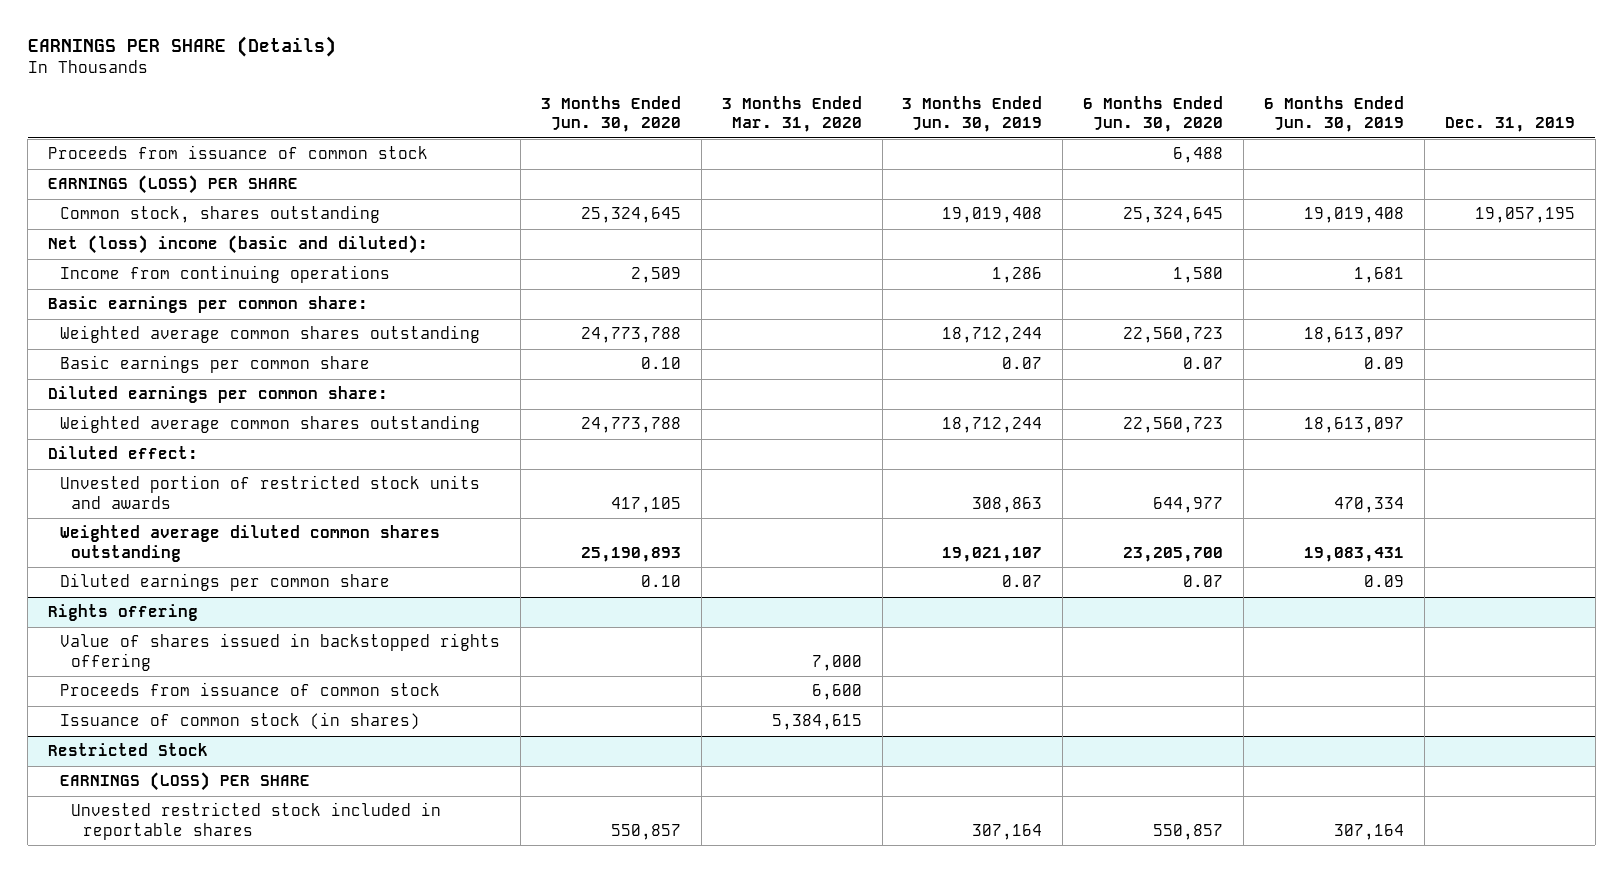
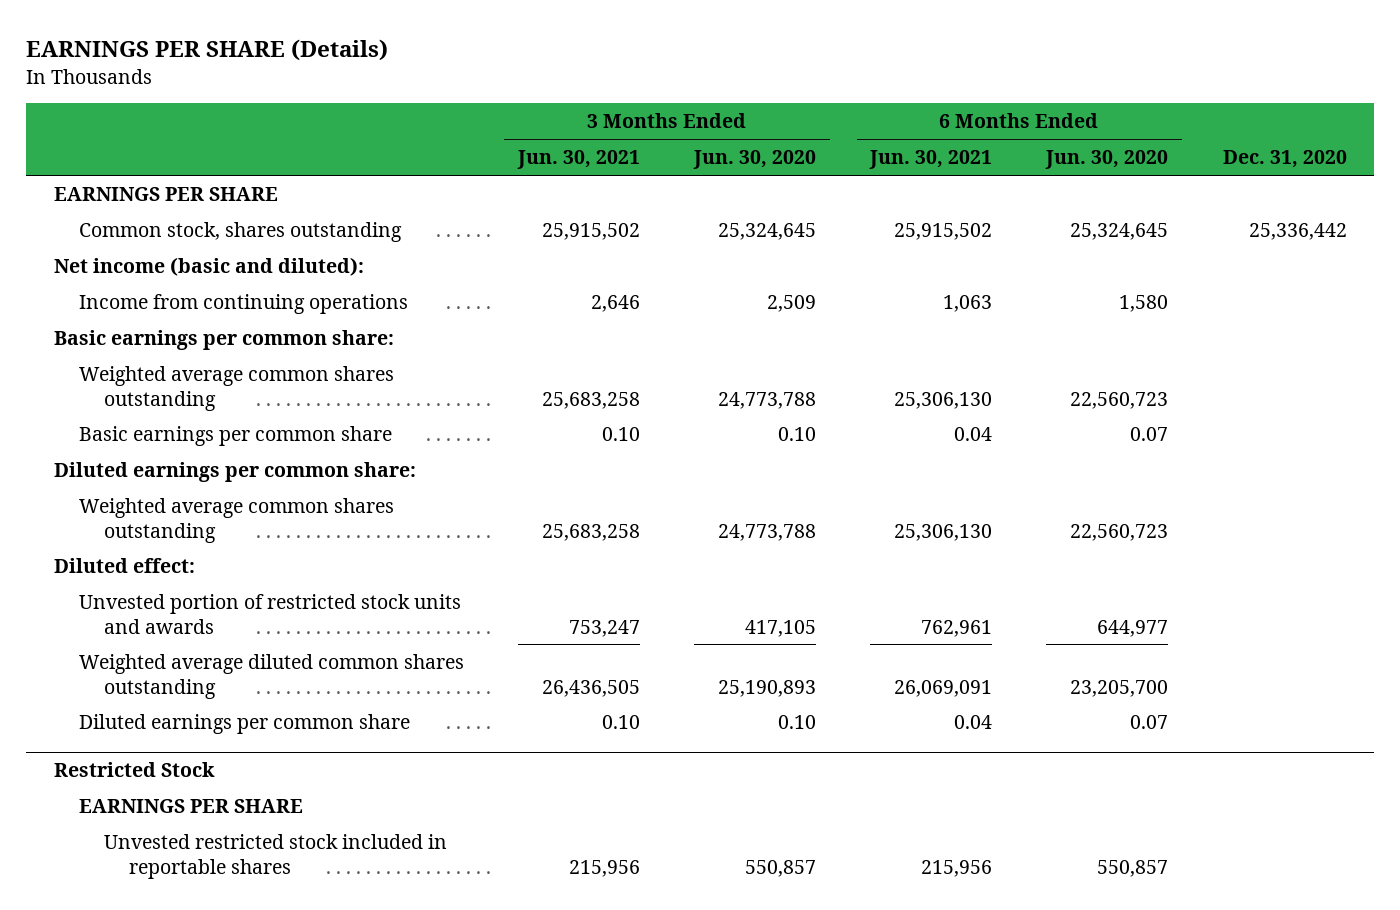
[721,96,862,133] 3 Months Ended Mar. 31, 2020 -> none
[902,96,1043,133] 3 Months Ended Jun. 30, 2019 -> none
[1264,96,1405,133] 6 Months Ended Jun. 30, 2019 -> none
[1445,117,1576,133] Dec. 31, 2019 -> none
none -> [516,150,640,170] Jun. 30, 2021
none -> [869,150,993,170] Jun. 30, 2021
none -> [1222,150,1347,169] Dec. 31, 2020
[48,145,429,160] Proceeds from issuance of common stock -> none
[48,175,299,195] EARNINGS (LOSS) PER SHARE -> [53,187,278,202] EARNINGS PER SHARE
[48,235,429,255] Net (loss) income (basic and diluted): -> [53,257,364,277] Net income (basic and diluted):
[48,604,199,622] Rights offering -> none
[59,633,500,671] Value of shares issued in backstopped rights offering -> none
[59,682,440,697] Proceeds from issuance of common stock -> none
[59,712,420,731] Issuance of common stock (in shares) -> none
[59,772,310,792] EARNINGS (LOSS) PER SHARE -> [78,799,303,814] EARNINGS PER SHARE

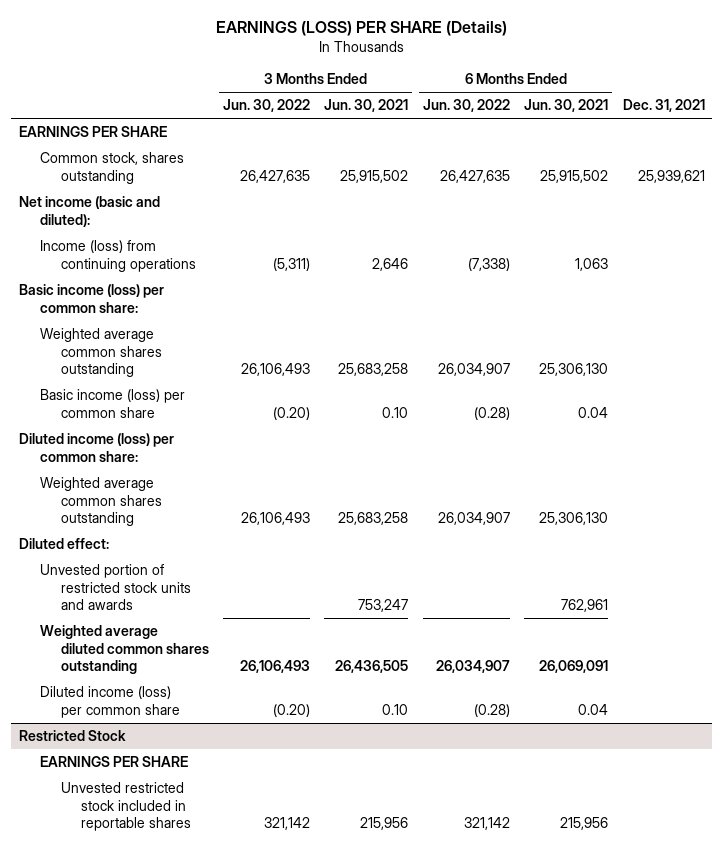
[26,39,389,62] EARNINGS PER SHARE (Details) -> [215,20,507,36] EARNINGS (LOSS) PER SHARE (Details)
[693,150,817,170] Jun. 30, 2020 -> none
[1045,150,1169,170] Jun. 30, 2020 -> none
[1222,150,1347,169] Dec. 31, 2020 -> none
none -> [222,99,310,113] Jun. 30, 2022
none -> [422,99,510,113] Jun. 30, 2022
none -> [622,99,705,113] Dec. 31, 2021
[78,294,408,315] Income from continuing operations -> [39,240,196,272] Income (loss) from continuing operations
[53,330,394,351] Basic earnings per common share: -> [18,284,164,313] Basic income (loss) per common share:
[78,426,392,447] Basic earnings per common share -> [39,389,185,418] Basic income (loss) per common share
[53,462,416,483] Diluted earnings per common share: -> [18,433,174,462] Diluted income (loss) per common share:
[78,714,410,735] Diluted earnings per common share -> [39,686,180,718] Diluted income (loss) per common share

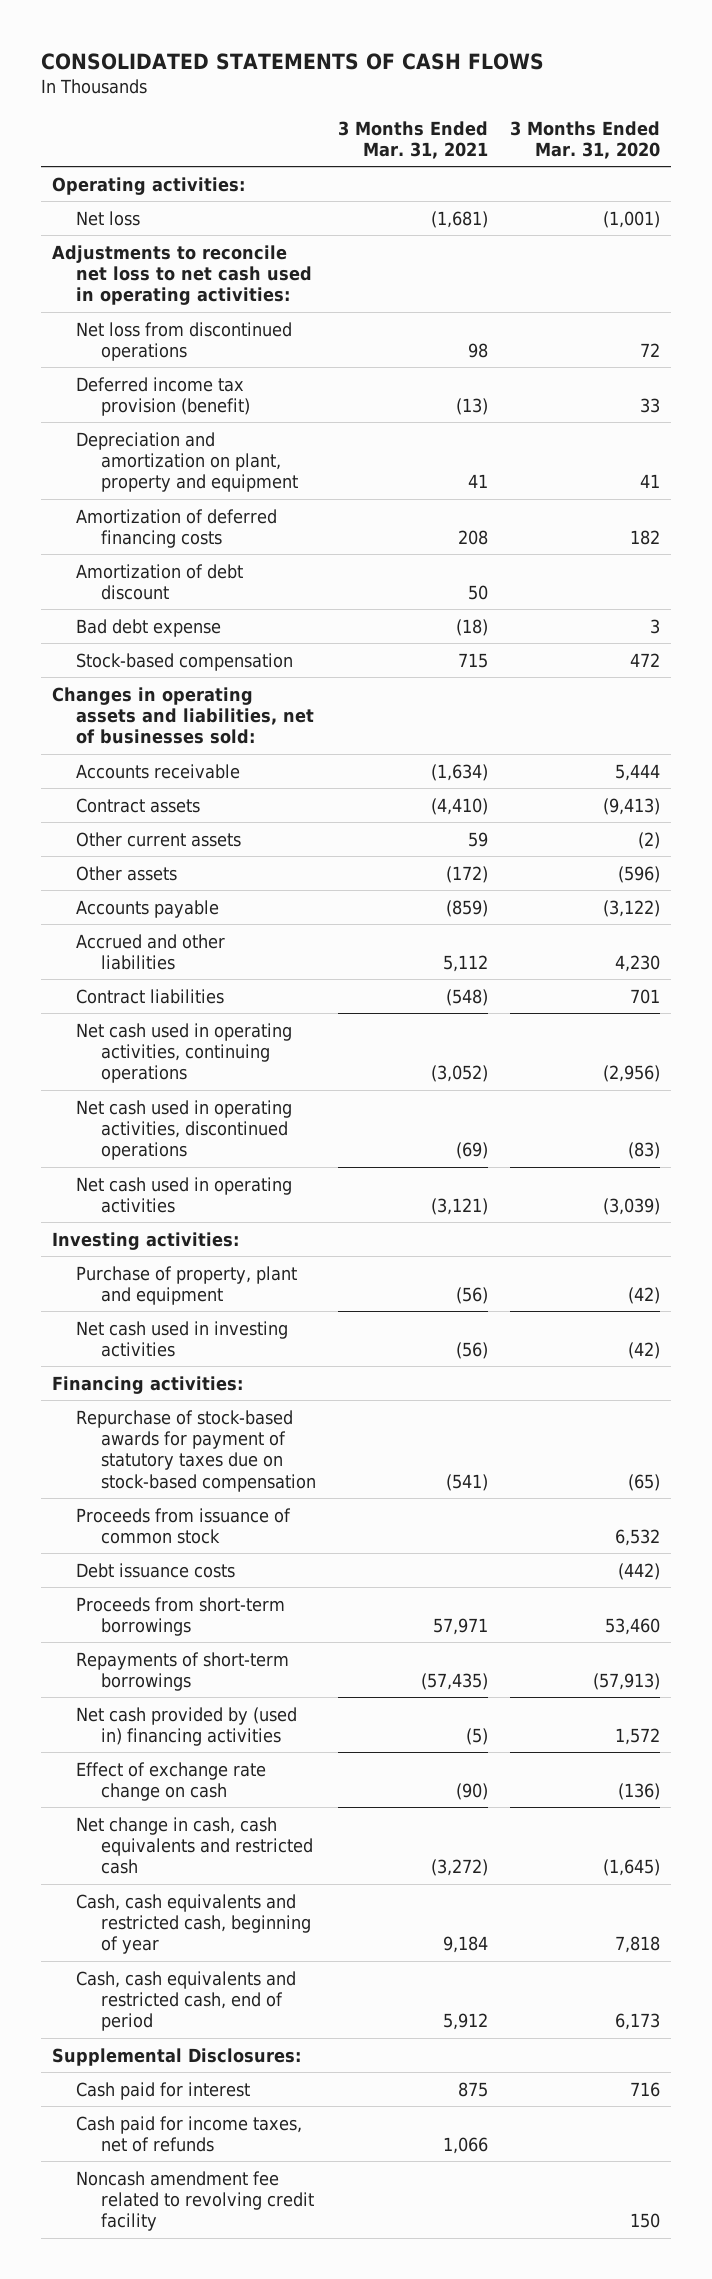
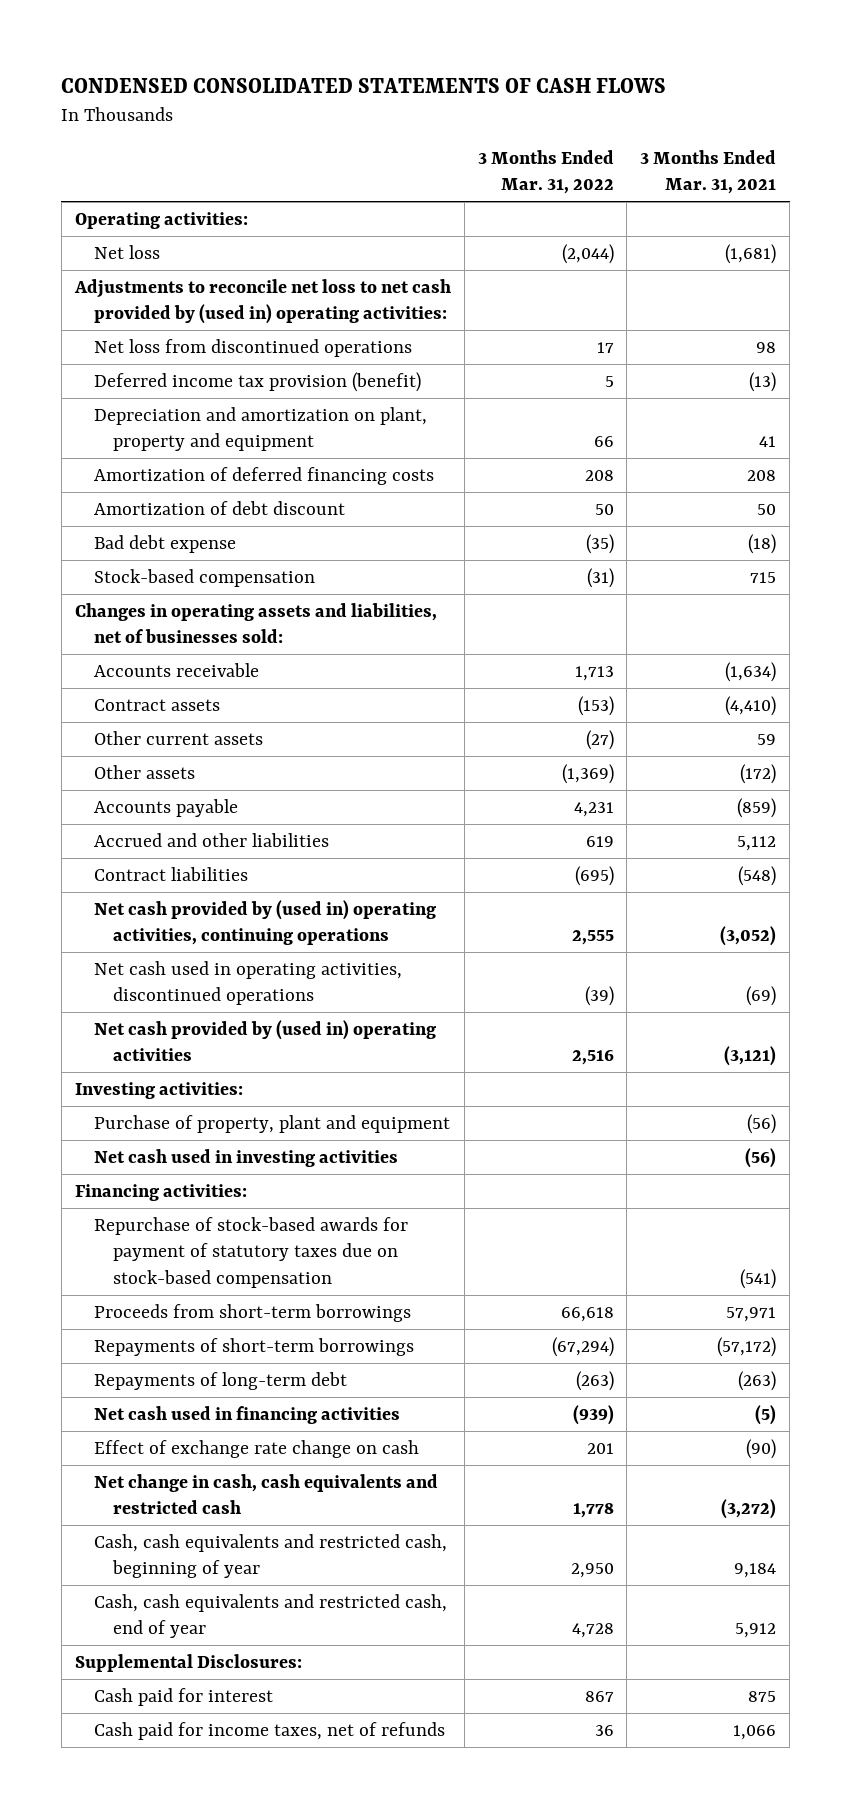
[40,52,544,70] CONSOLIDATED STATEMENTS OF CASH FLOWS -> [61,78,667,94] CONDENSED CONSOLIDATED STATEMENTS OF CASH FLOWS
[510,120,661,160] 3 Months Ended Mar. 31, 2020 -> none
none -> [477,149,614,195] 3 Months Ended Mar. 31, 2022
[52,244,313,306] Adjustments to reconcile net loss to net cash used in operating activities: -> [73,278,451,325] Adjustments to reconcile net loss to net cash provided by (used in) operating activities:
[76,1022,293,1084] Net cash used in operating activities, continuing operations -> [93,899,436,946] Net cash provided by (used in) operating activities, continuing operations
[76,1176,293,1213] Net cash used in operating activities -> [93,1019,436,1062] Net cash provided by (used in) operating activities
[76,1507,292,1544] Proceeds from issuance of common stock -> none
[76,1562,236,1578] Debt issuance costs -> none
[421,1672,489,1690] (57,435) -> [717,1336,777,1357] (57,172)
none -> [93,1371,347,1390] Repayments of long-term debt
[76,1706,298,1746] Net cash provided by (used in) financing activities -> [93,1405,400,1424] Net cash used in financing activities
[76,1970,297,2032] Cash, cash equivalents and restricted cash, end of period -> [93,1593,447,1639] Cash, cash equivalents and restricted cash, end of year
[76,2170,314,2232] Noncash amendment fee related to revolving credit facility -> none

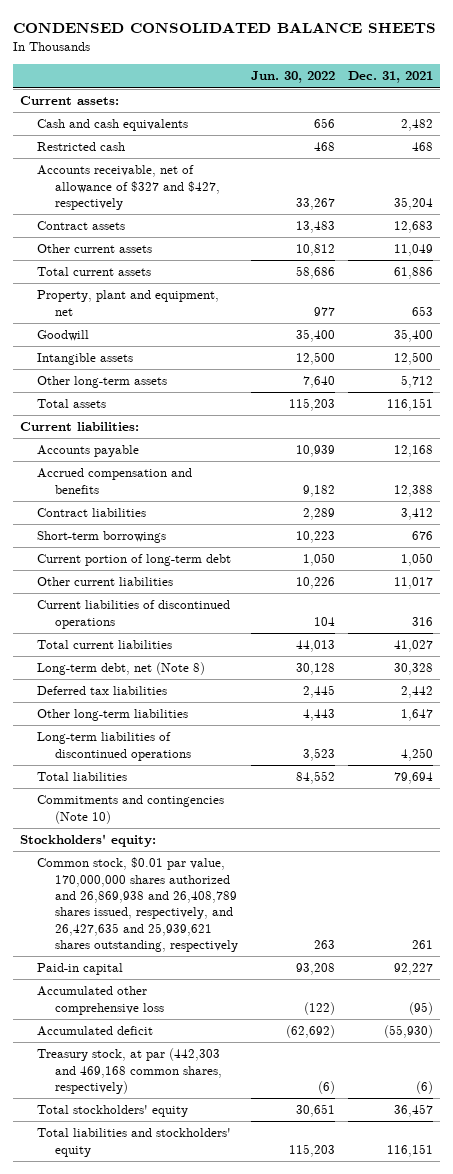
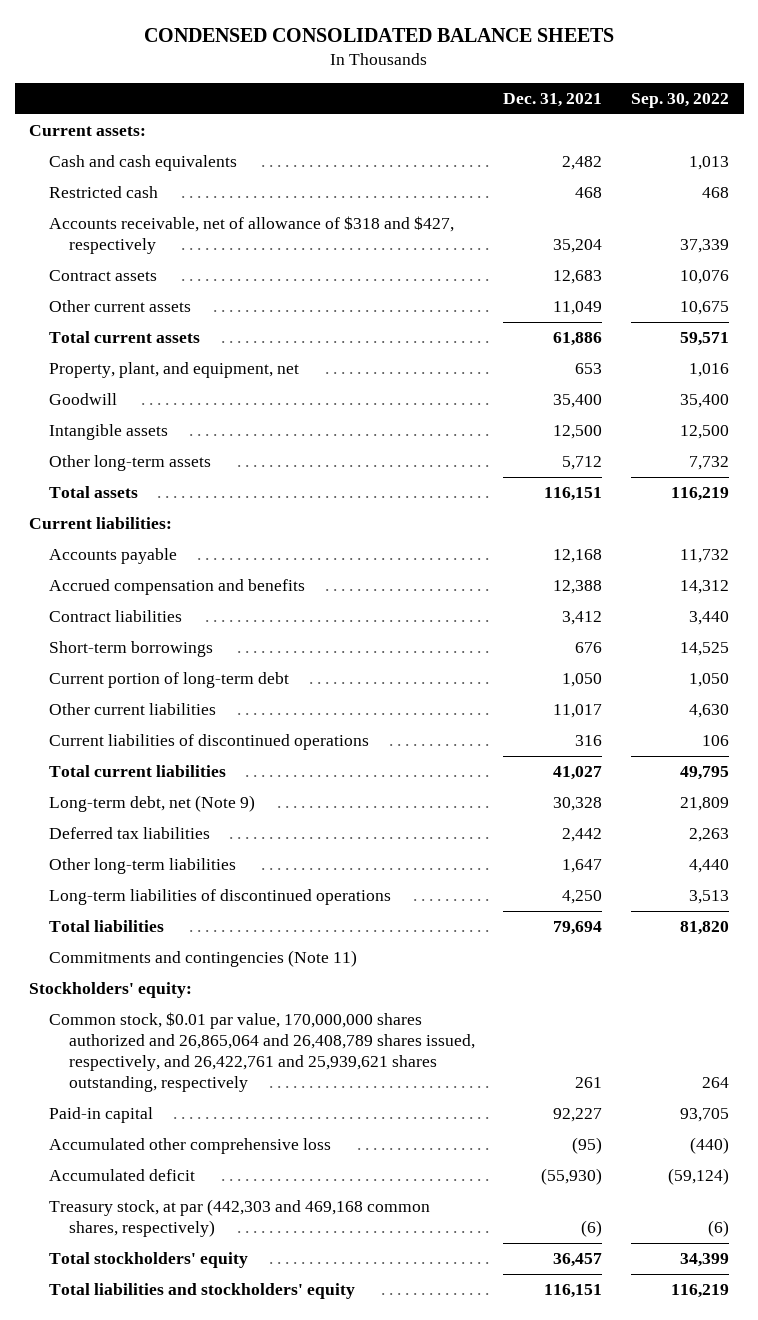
[251,71,336,84] Jun. 30, 2022 -> none
none -> [631,92,730,108] Sep. 30, 2022
[37,165,220,210] Accounts receivable, net of allowance of $327 and $427, respectively -> [48,215,454,255] Accounts receivable, net of allowance of $318 and $427, respectively
[37,290,220,316] Property, plant and equipment, net -> [48,361,299,378] Property, plant, and equipment, net
[37,662,206,676] Long-term debt, net (Note 8) -> [48,794,255,812] Long-term debt, net (Note 9)
[37,795,225,824] Commitments and contingencies (Note 10) -> [48,949,357,967] Commitments and contingencies (Note 11)
[37,857,238,953] Common stock, $0.01 par value, 170,000,000 shares authorized and 26,869,938 and 26,408,789 shares issued, respectively, and 26,427,635 and 25,939,621 shares outstanding, respectively -> [48,1011,475,1093] Common stock, $0.01 par value, 170,000,000 shares authorized and 26,865,064 and 26,408,789 shares issued, respectively, and 26,422,761 and 25,939,621 shares outstanding, respectively

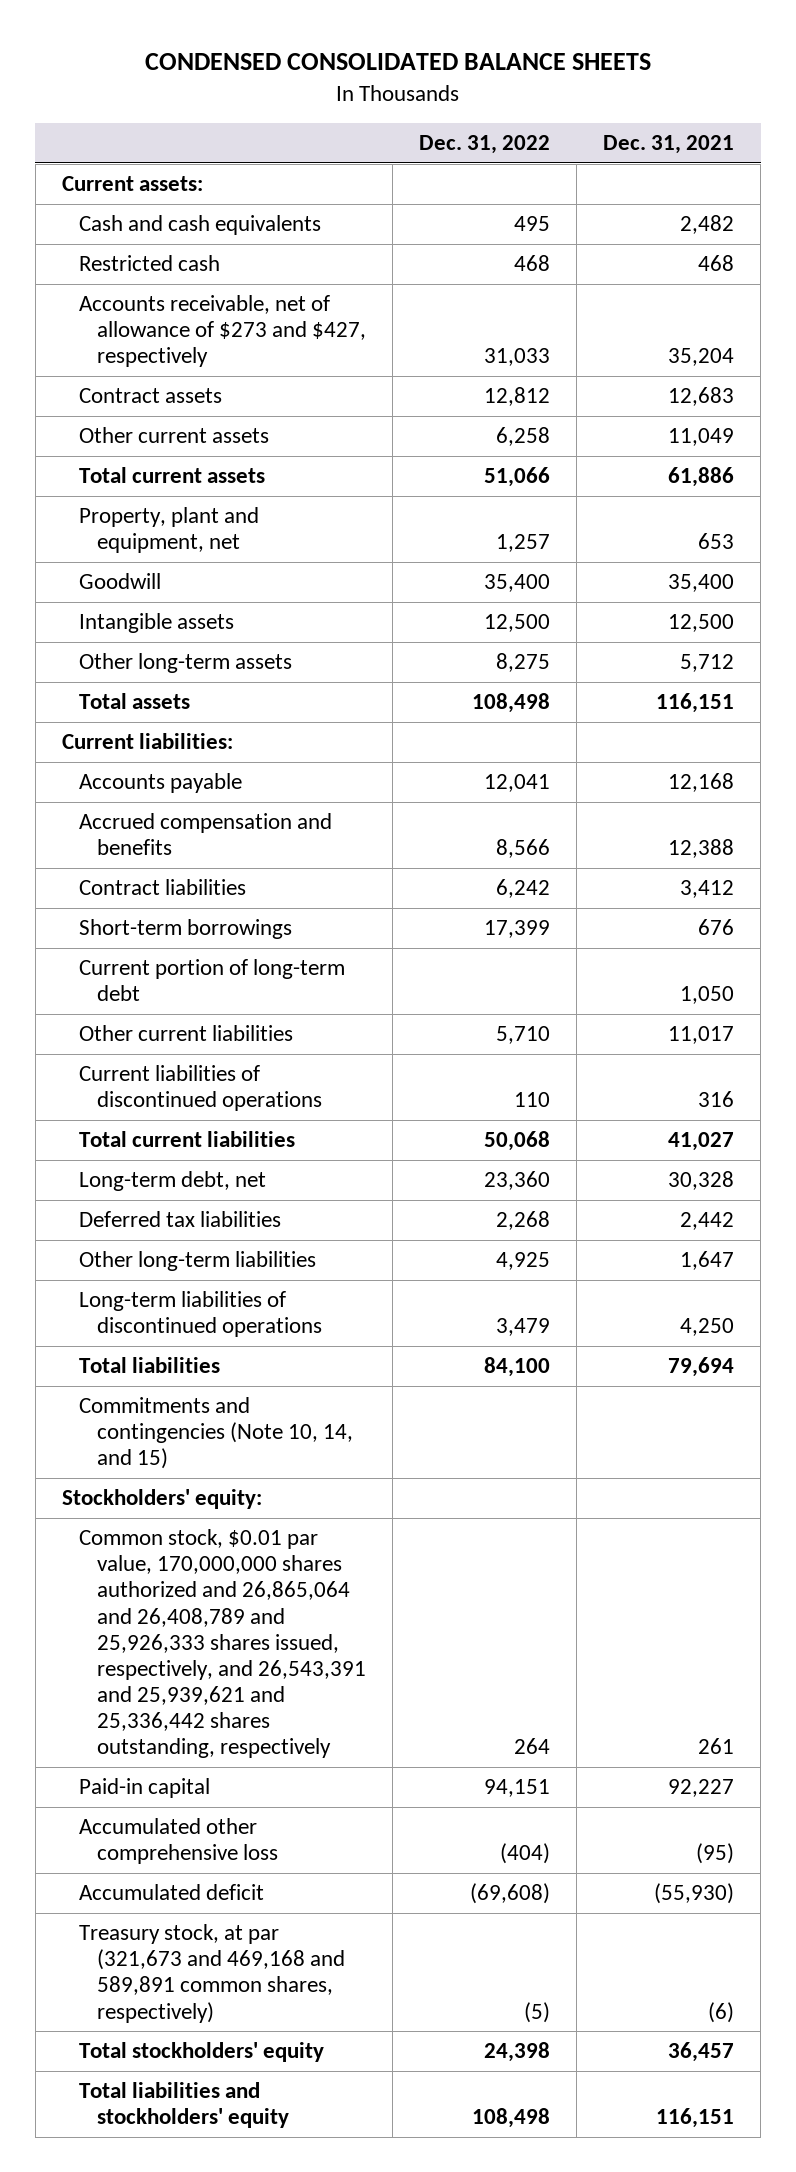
[631,92,730,108] Sep. 30, 2022 -> none
none -> [419,135,551,155] Dec. 31, 2022
[48,215,454,255] Accounts receivable, net of allowance of $318 and $427, respectively -> [79,295,366,368] Accounts receivable, net of allowance of $273 and $427, respectively
[48,361,299,378] Property, plant, and equipment, net -> [79,507,260,554] Property, plant and equipment, net
[48,794,255,812] Long-term debt, net (Note 9) -> [79,1171,267,1192] Long-term debt, net
[48,949,357,967] Commitments and contingencies (Note 11) -> [79,1397,353,1470] Commitments and contingencies (Note 10, 14, and 15)
[48,1011,475,1093] Common stock, $0.01 par value, 170,000,000 shares authorized and 26,865,064 and 26,408,789 shares issued, respectively, and 26,422,761 and 25,939,621 shares outstanding, respectively -> [79,1529,366,1759] Common stock, $0.01 par value, 170,000,000 shares authorized and 26,865,064 and 26,408,789 and 25,926,333 shares issued, respectively, and 26,543,391 and 25,939,621 and 25,336,442 shares outstanding, respectively
[48,1198,430,1238] Treasury stock, at par (442,303 and 469,168 common shares, respectively) -> [79,1924,345,2023] Treasury stock, at par (321,673 and 469,168 and 589,891 common shares, respectively)

